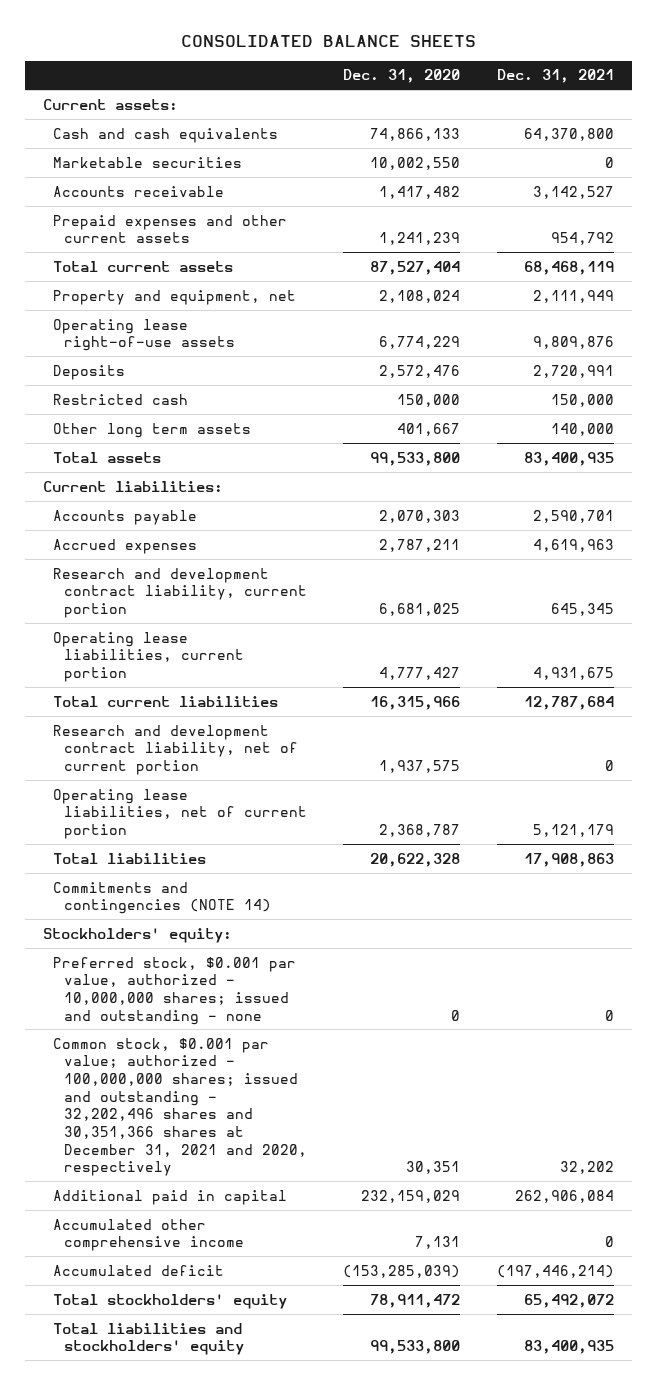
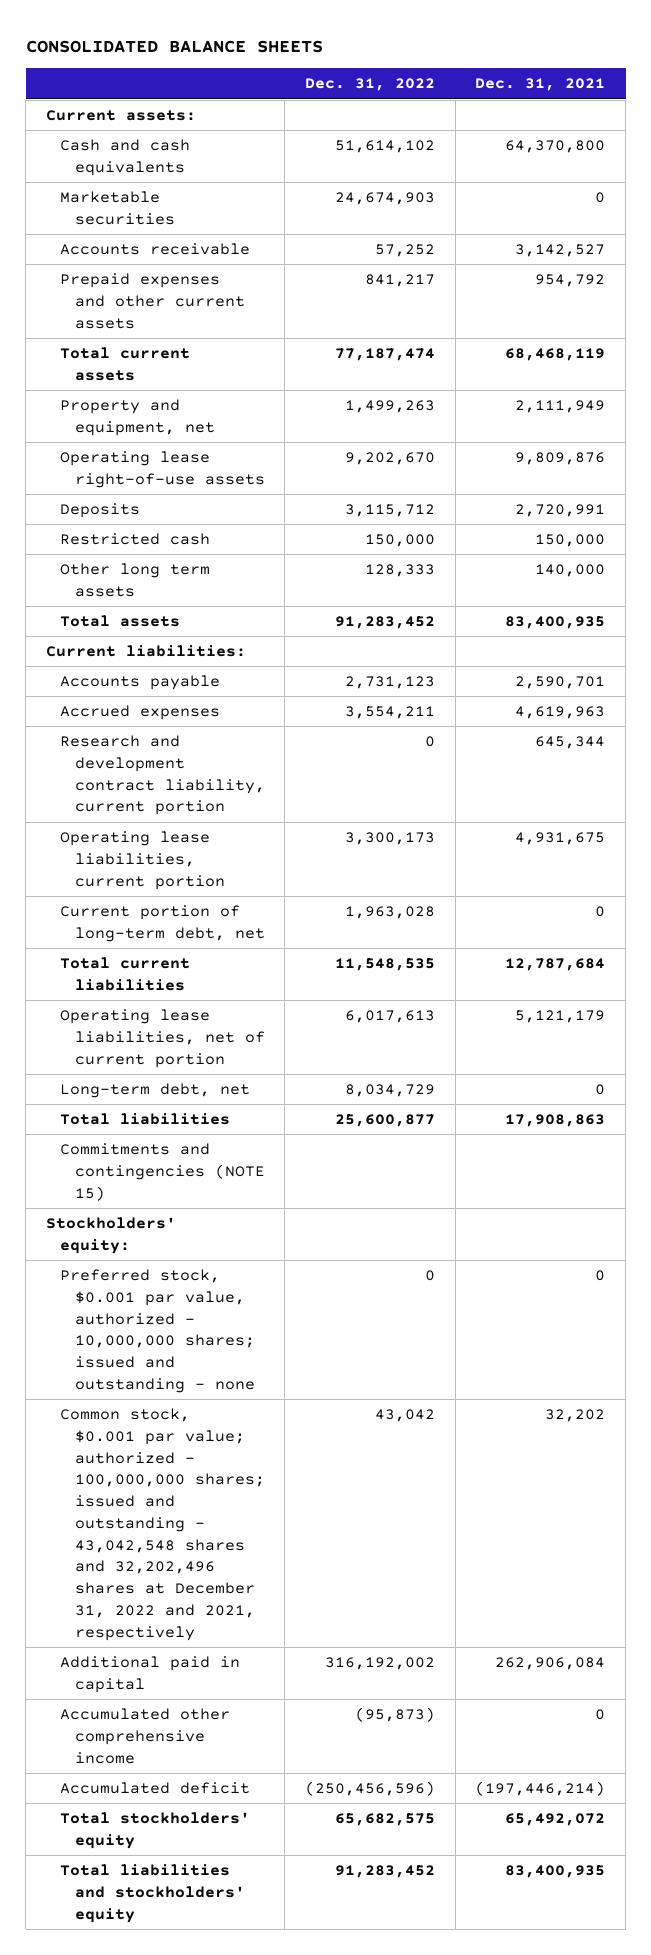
[343,69,461,84] Dec. 31, 2020 -> none
none -> [304,78,435,92] Dec. 31, 2022
[551,602,615,616] 645,345 -> [535,736,606,750] 645,344
none -> [60,905,265,942] Current portion of long-term debt, net
[53,724,298,775] Research and development contract liability, net of current portion -> none
none -> [60,1083,251,1099] Long-term debt, net
[53,881,271,915] Commitments and contingencies (NOTE 14) -> [60,1143,265,1201] Commitments and contingencies (NOTE 15)
[53,1037,307,1177] Common stock, $0.001 par value; authorized - 100,000,000 shares; issued and outstanding - 32,202,496 shares and 30,351,366 shares at December 31, 2021 and 2020, respectively -> [60,1408,265,1641] Common stock, $0.001 par value; authorized - 100,000,000 shares; issued and outstanding - 43,042,548 shares and 32,202,496 shares at December 31, 2022 and 2021, respectively

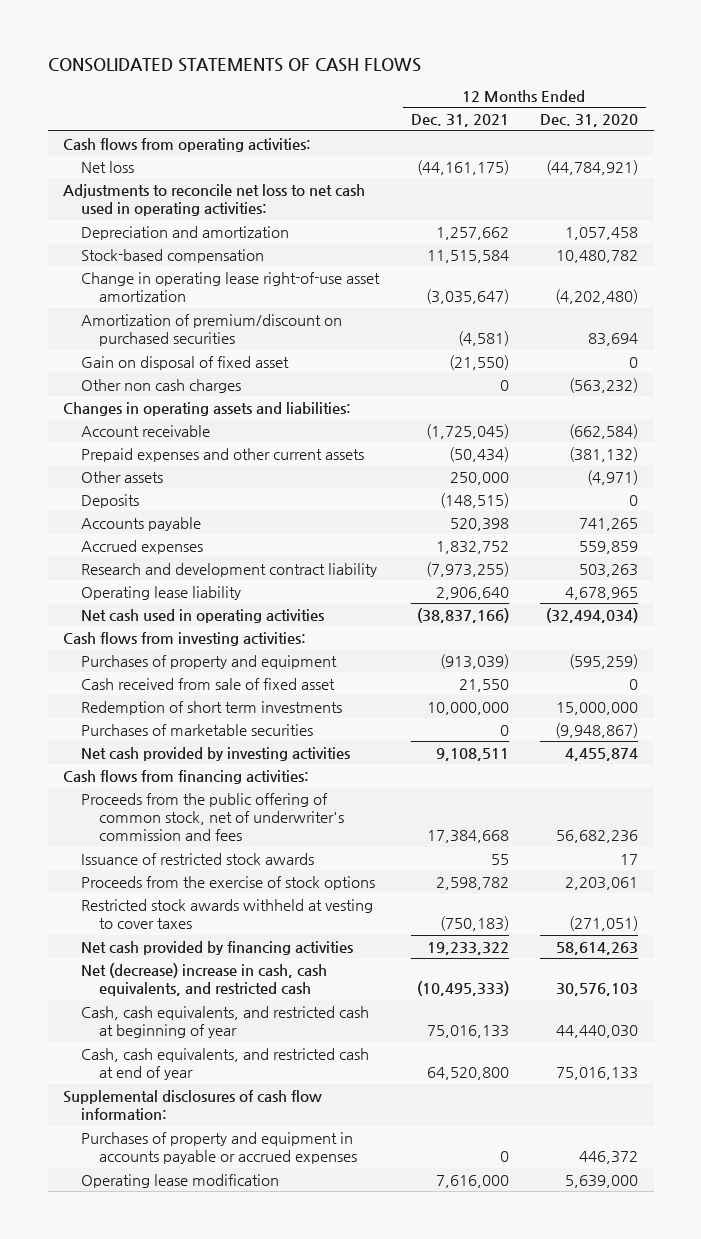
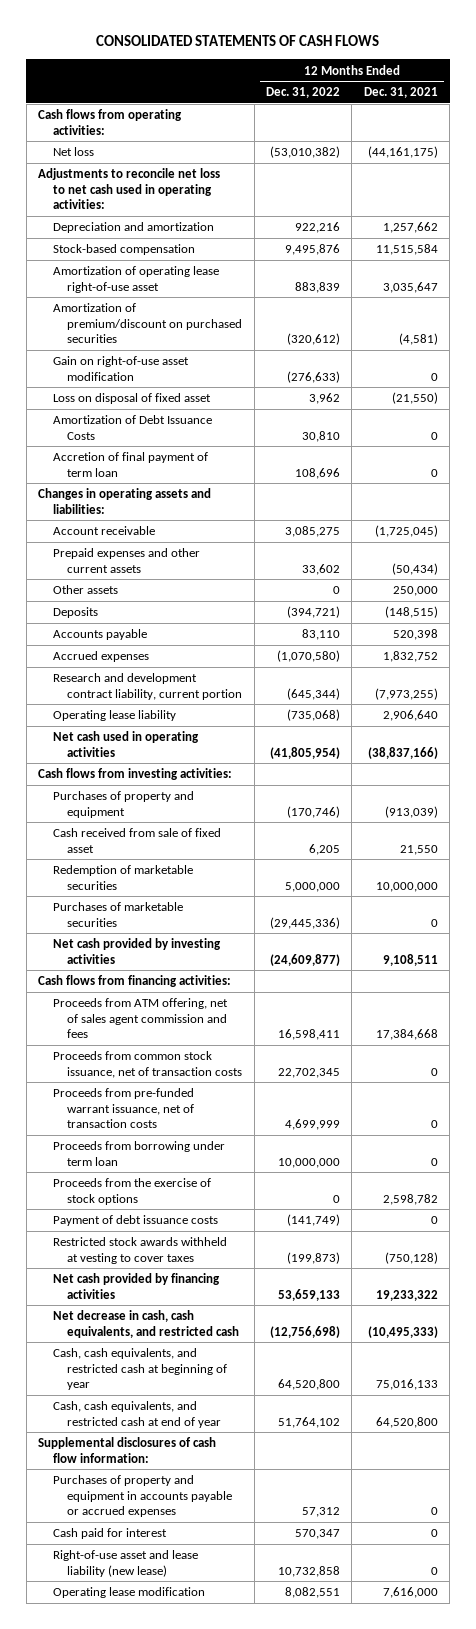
[539,114,638,128] Dec. 31, 2020 -> none
none -> [266,87,341,99] Dec. 31, 2022
[81,271,381,303] Change in operating lease right-of-use asset amortization -> [52,266,219,293] Amortization of operating lease right-of-use asset
[425,289,509,305] (3,035,647) -> [382,281,438,293] 3,035,647
[81,378,242,393] Other non cash charges -> none
none -> [52,356,189,381] Gain on right-of-use asset modification
[81,355,290,370] Gain on disposal of fixed asset -> [52,393,211,405] Loss on disposal of fixed asset
none -> [52,415,212,440] Amortization of Debt Issuance Costs
none -> [52,452,208,477] Accretion of final payment of term loan
[81,562,378,577] Research and development contract liability -> [52,673,243,700] Research and development contract liability, current portion
[81,700,343,715] Redemption of short term investments -> [52,865,193,890] Redemption of marketable securities
[81,852,315,865] Issuance of restricted stock awards -> none
none -> [52,998,228,1039] Proceeds from ATM offering, net of sales agent commission and fees
[81,792,345,842] Proceeds from the public offering of common stock, net of underwriter's commission and fees -> [52,1051,243,1078] Proceeds from common stock issuance, net of transaction costs
[426,830,509,844] 17,384,668 -> [430,1067,438,1076] 0
none -> [52,1088,195,1129] Proceeds from pre-funded warrant issuance, net of transaction costs
none -> [52,1141,225,1166] Proceeds from borrowing under term loan
none -> [52,1215,218,1227] Payment of debt issuance costs
[439,916,509,932] (750,183) -> [384,1251,438,1264] (750,128)
[81,962,328,997] Net (decrease) increase in cash, cash equivalents, and restricted cash -> [52,1310,240,1338] Net decrease in cash, cash equivalents, and restricted cash
none -> [52,1528,167,1540] Cash paid for interest
none -> [52,1550,198,1577] Right-of-use asset and lease liability (new lease)

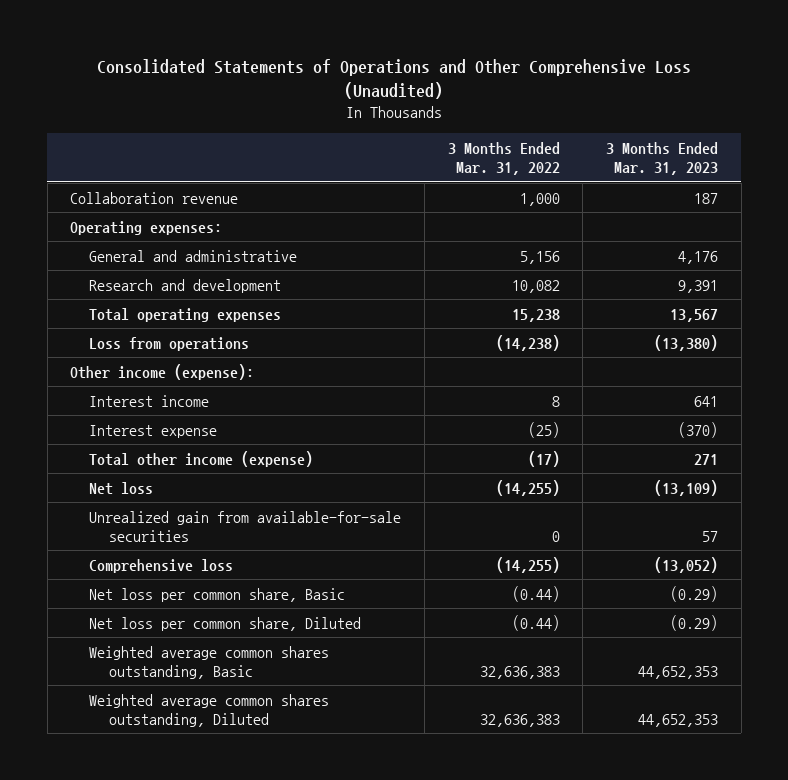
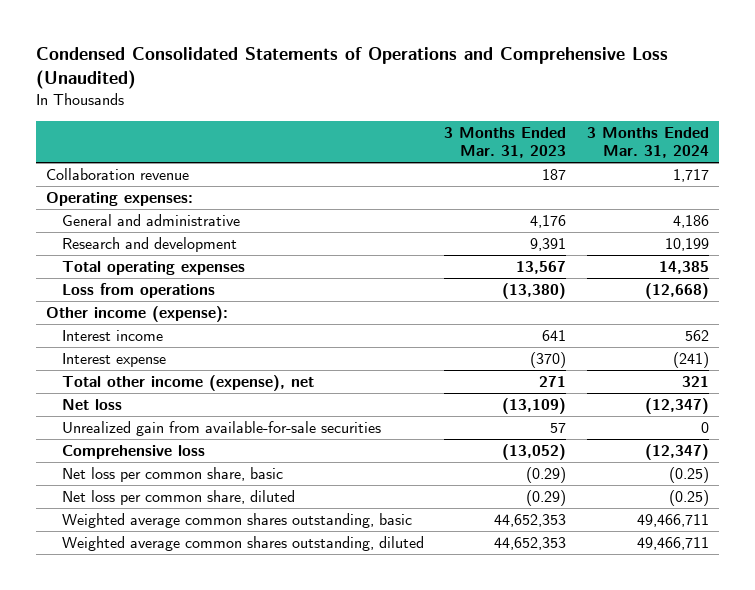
[97,58,692,100] Consolidated Statements of Operations and Other Comprehensive Loss (Unaudited) -> [35,46,668,90] Condensed Consolidated Statements of Operations and Comprehensive Loss (Unaudited)
[447,141,560,176] 3 Months Ended Mar. 31, 2022 -> none
none -> [586,126,709,159] 3 Months Ended Mar. 31, 2024
[89,450,314,467] Total other income (expense) -> [61,374,314,391] Total other income (expense), net
[89,587,346,602] Net loss per common share, Basic -> [61,466,283,482] Net loss per common share, basic
[89,616,362,631] Net loss per common share, Diluted -> [61,489,295,505] Net loss per common share, diluted
[89,645,330,679] Weighted average common shares outstanding, Basic -> [61,512,412,528] Weighted average common shares outstanding, basic
[89,693,330,727] Weighted average common shares outstanding, Diluted -> [61,535,424,551] Weighted average common shares outstanding, diluted

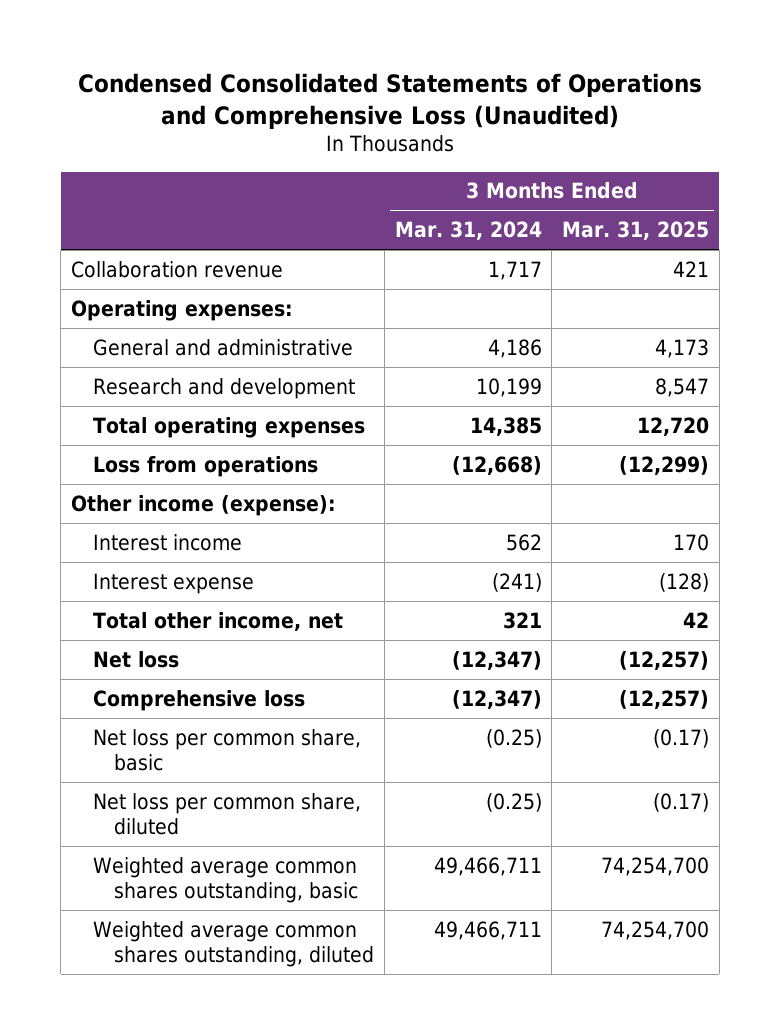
[444,126,567,159] 3 Months Ended Mar. 31, 2023 -> none
none -> [562,221,710,241] Mar. 31, 2025
[61,374,314,391] Total other income (expense), net -> [92,611,343,631] Total other income, net
[61,420,381,436] Unrealized gain from available-for-sale securities -> none

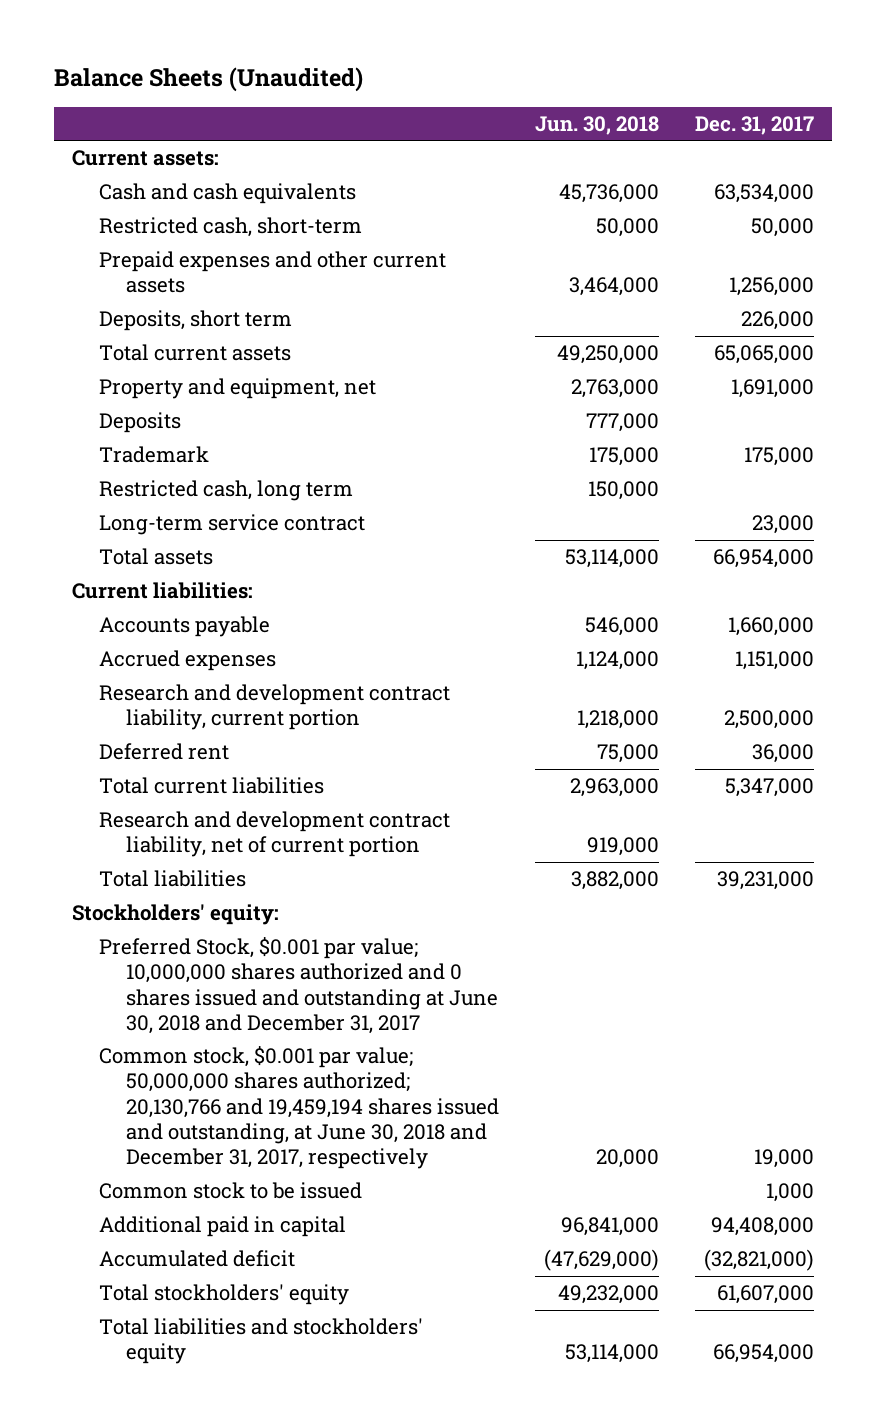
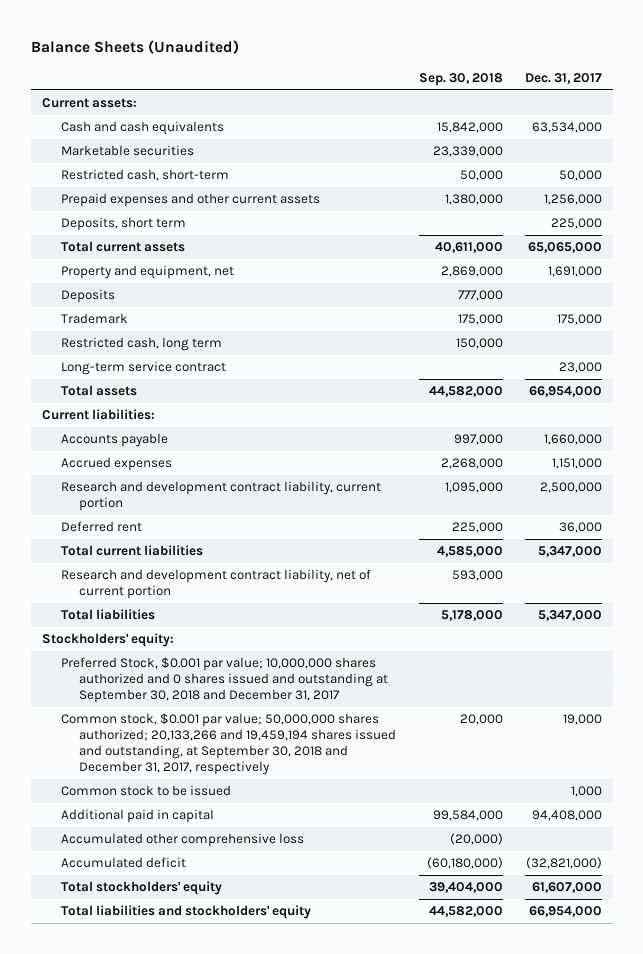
[534,115,659,135] Jun. 30, 2018 -> none
none -> [418,72,503,86] Sep. 30, 2018
none -> [60,145,194,157] Marketable securities
[740,311,814,331] 226,000 -> [550,218,602,230] 225,000
[716,871,814,891] 39,231,000 -> [537,610,602,622] 5,347,000
[99,937,499,1034] Preferred Stock, $0.001 par value; 10,000,000 shares authorized and 0 shares issued and outstanding at June 30, 2018 and December 31, 2017 -> [60,657,389,704] Preferred Stock, $0.001 par value; 10,000,000 shares authorized and 0 shares issued and outstanding at September 30, 2018 and December 31, 2017
[99,1046,500,1170] Common stock, $0.001 par value; 50,000,000 shares authorized; 20,130,766 and 19,459,194 shares issued and outstanding, at June 30, 2018 and December 31, 2017, respectively -> [60,713,397,776] Common stock, $0.001 par value; 50,000,000 shares authorized; 20,133,266 and 19,459,194 shares issued and outstanding, at September 30, 2018 and December 31, 2017, respectively
none -> [60,833,304,848] Accumulated other comprehensive loss

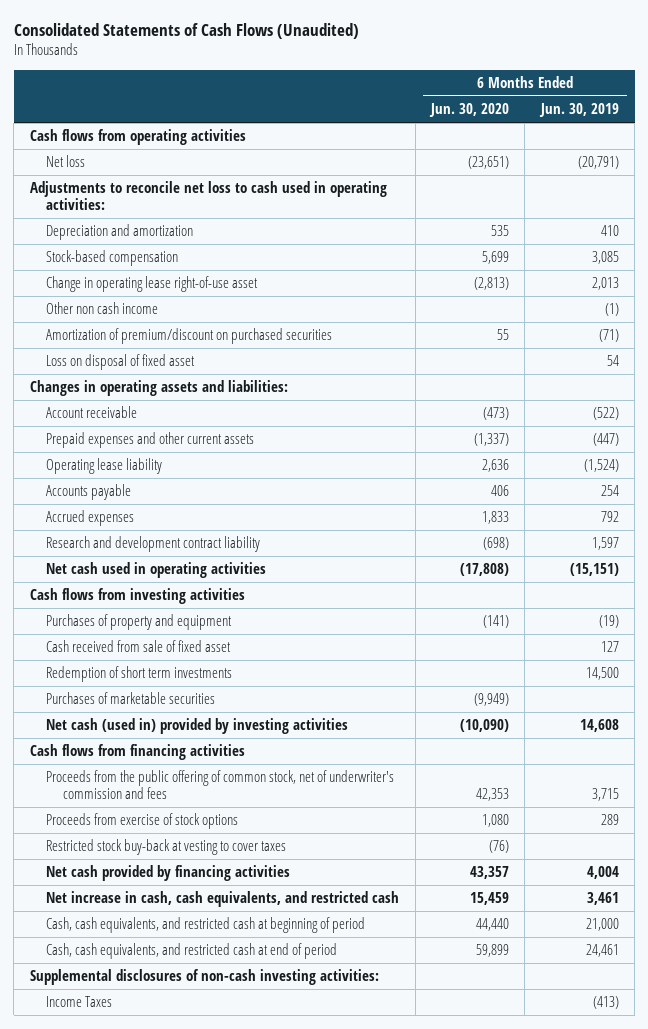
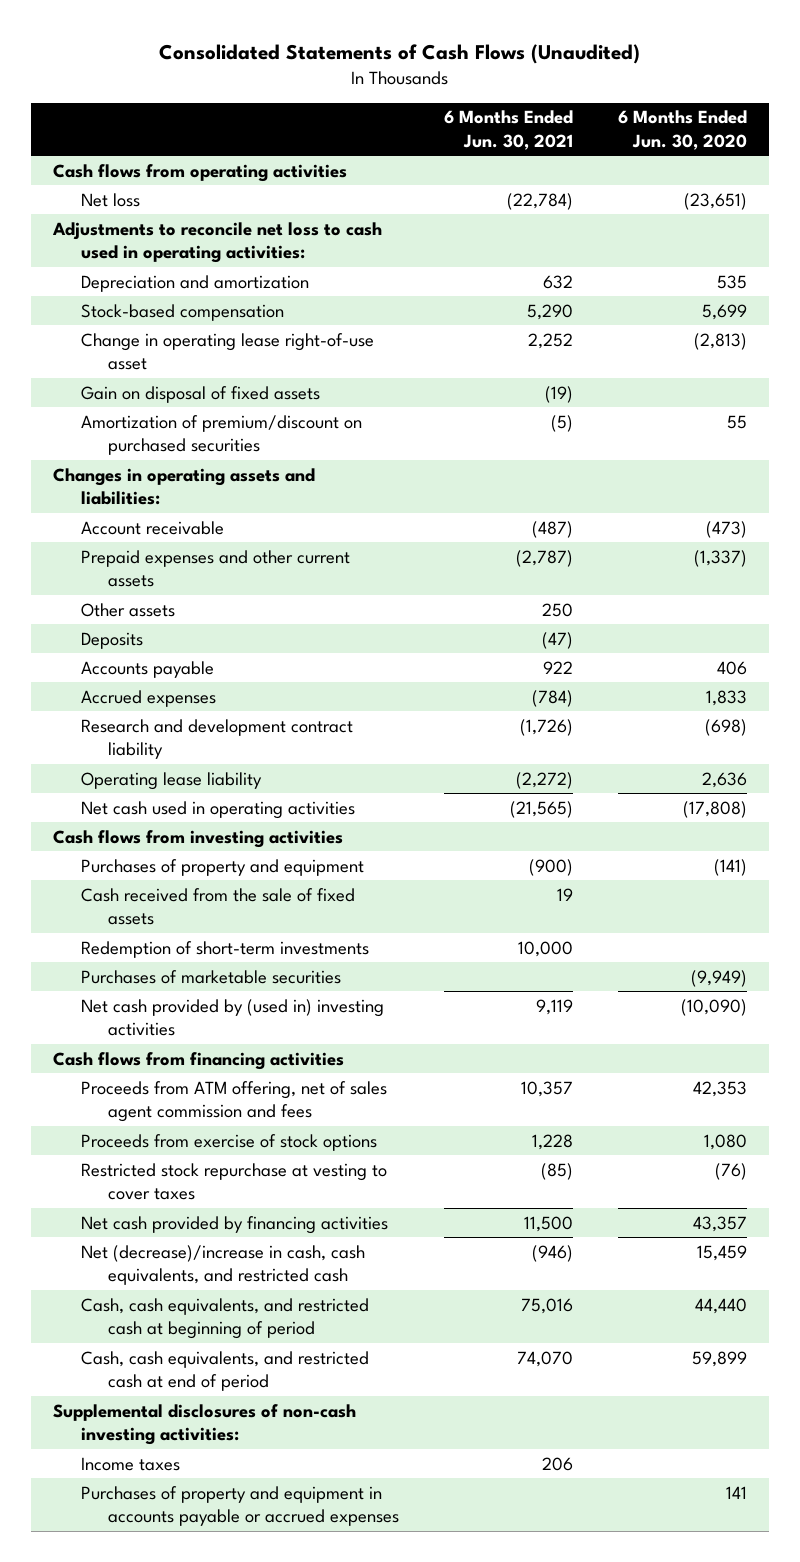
[538,103,619,118] Jun. 30, 2019 -> none
none -> [443,110,573,150] 6 Months Ended Jun. 30, 2021
[46,302,159,315] Other non cash income -> none
none -> [80,385,320,403] Gain on disposal of fixed assets
[46,354,196,371] Loss on disposal of fixed asset -> none
none -> [80,602,175,617] Other assets
none -> [80,631,143,649] Deposits
[46,458,163,475] Operating lease liability -> [80,771,262,790] Operating lease liability
[46,640,232,653] Cash received from sale of fixed asset -> [80,887,355,925] Cash received from the sale of fixed assets
[46,666,233,683] Redemption of short term investments -> [80,940,369,958] Redemption of short-term investments
[46,718,349,735] Net cash (used in) provided by investing activities -> [80,998,384,1036] Net cash provided by (used in) investing activities
[46,770,395,800] Proceeds from the public offering of common stock, net of underwriter's commission and fees -> [80,1080,387,1122] Proceeds from ATM offering, net of sales agent commission and fees
[46,839,287,856] Restricted stock buy-back at vesting to cover taxes -> [80,1162,387,1200] Restricted stock repurchase at vesting to cover taxes
[46,891,400,908] Net increase in cash, cash equivalents, and restricted cash -> [80,1244,365,1285] Net (decrease)/increase in cash, cash equivalents, and restricted cash
[46,996,113,1008] Income Taxes -> [80,1456,180,1471] Income taxes
none -> [80,1485,399,1526] Purchases of property and equipment in accounts payable or accrued expenses

